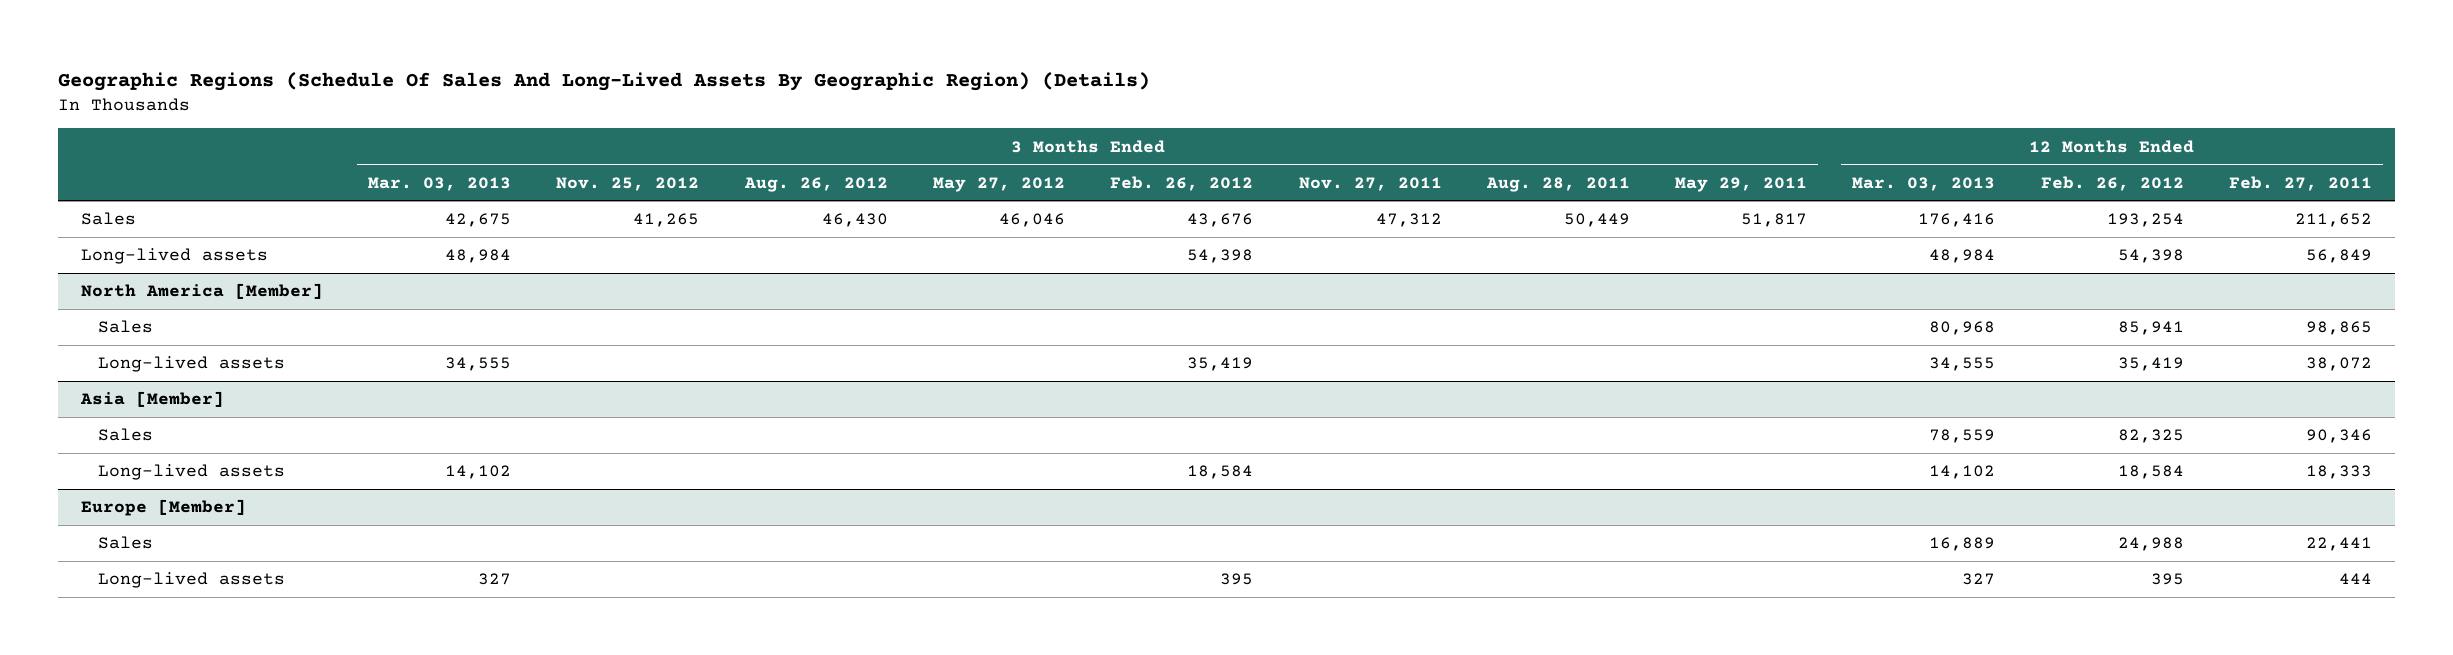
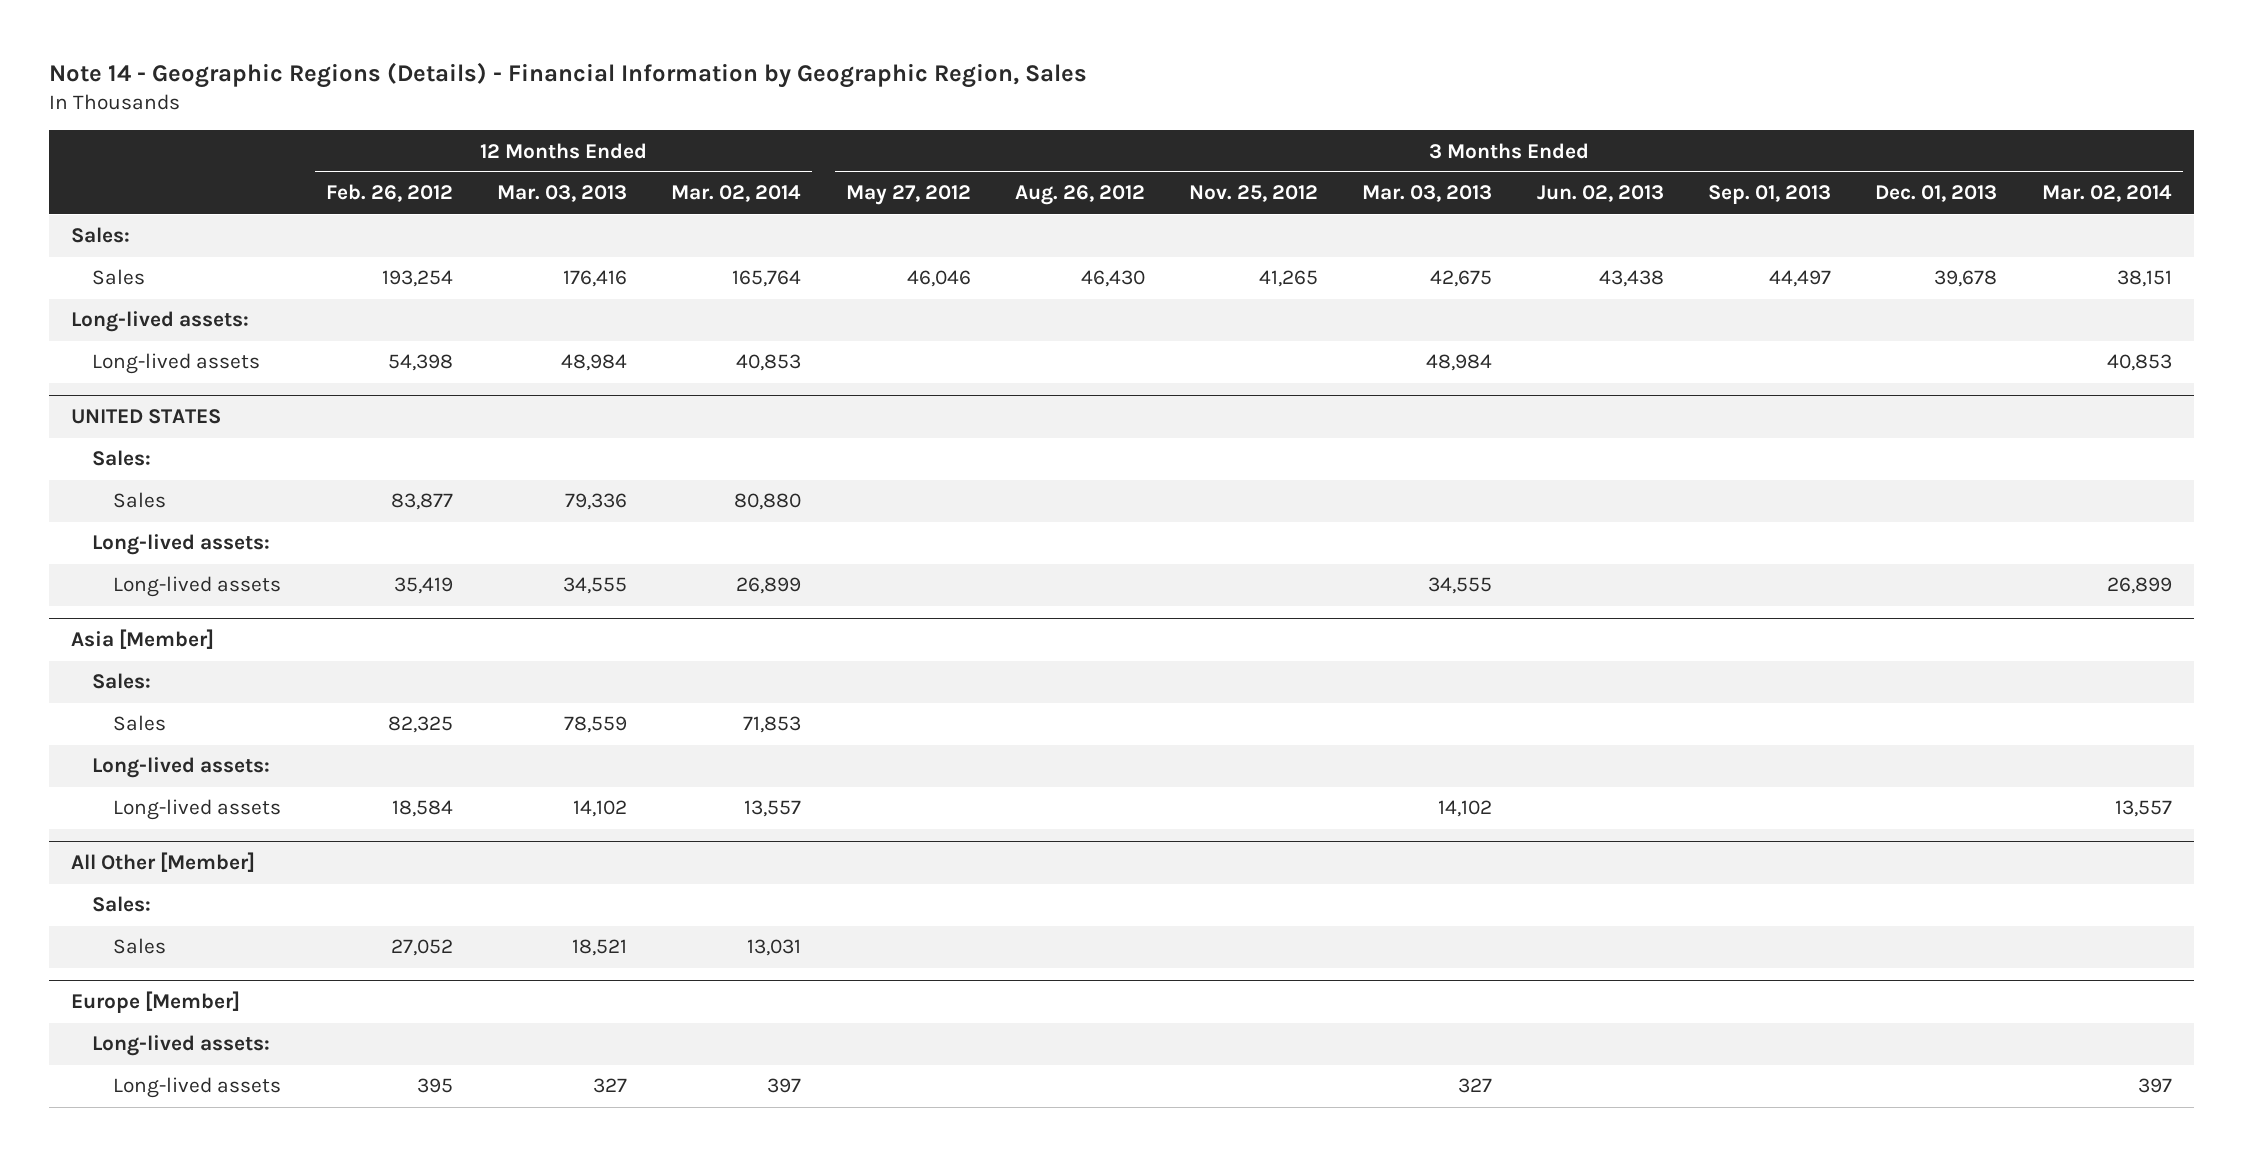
[58,72,1151,92] Geographic Regions (Schedule Of Sales And Long-Lived Assets By Geographic Region) (Details) -> [48,62,1087,89] Note 14 - Geographic Regions (Details) - Financial Information by Geographic Region, Sales
[1110,175,1254,191] Feb. 26, 2012 -> none
[1298,176,1442,191] Nov. 27, 2011 -> none
[1485,176,1630,192] Aug. 28, 2011 -> none
[1675,176,1808,192] May 29, 2011 -> none
[2229,175,2373,191] Feb. 27, 2011 -> none
none -> [671,185,802,203] Mar. 02, 2014
none -> [1536,185,1664,203] Jun. 02, 2013
none -> [1707,185,1831,205] Sep. 01, 2013
none -> [1875,185,1998,203] Dec. 01, 2013
none -> [2041,185,2172,203] Mar. 02, 2014
none -> [71,227,131,244] Sales:
none -> [71,311,250,333] Long-lived assets:
[80,283,323,300] North America [Member] -> none
none -> [71,409,222,425] UNITED STATES
none -> [92,450,152,467] Sales:
[1929,321,1996,336] 80,968 -> [565,493,628,511] 79,336
[2117,321,2184,336] 85,941 -> [390,493,453,511] 83,877
none -> [92,534,271,556] Long-lived assets:
none -> [92,673,152,690] Sales:
none -> [92,757,271,779] Long-lived assets:
none -> [71,852,256,873] All Other [Member]
none -> [92,896,152,913] Sales:
none -> [113,938,167,955] Sales
[97,536,153,550] Sales -> none
none -> [92,1035,271,1057] Long-lived assets:

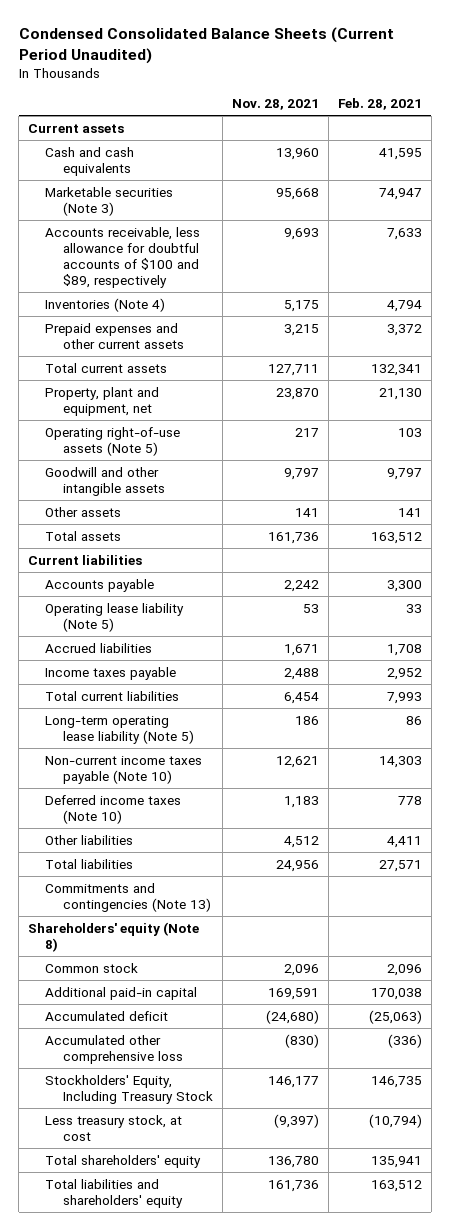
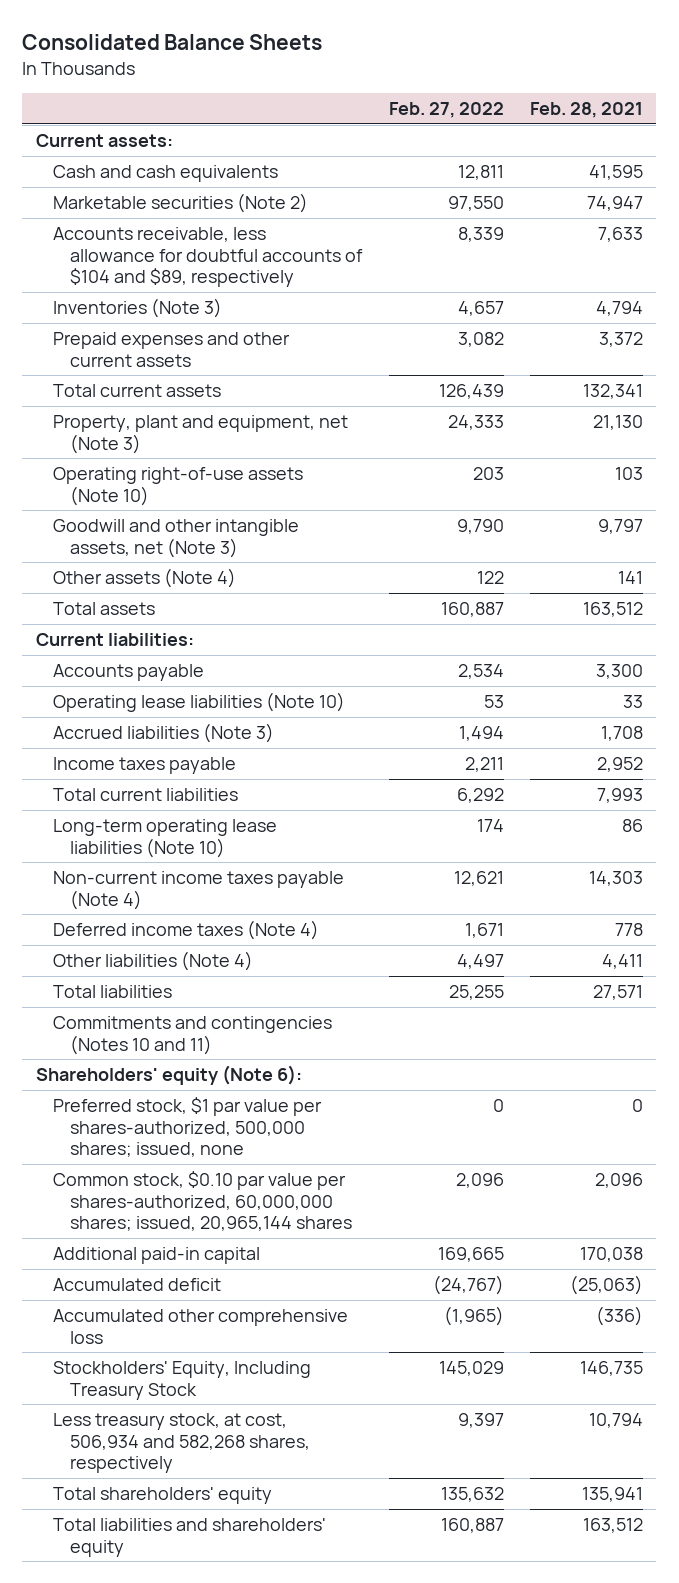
[18,27,394,64] Condensed Consolidated Balance Sheets (Current Period Unaudited) -> [22,34,323,51] Consolidated Balance Sheets
[231,98,319,110] Nov. 28, 2021 -> none
none -> [388,102,504,119] Feb. 27, 2022
[28,123,125,133] Current assets -> [35,134,173,148] Current assets:
[45,186,174,216] Marketable securities (Note 3) -> [52,193,308,214] Marketable securities (Note 2)
[45,226,201,288] Accounts receivable, less allowance for doubtful accounts of $100 and $89, respectively -> [52,227,364,288] Accounts receivable, less allowance for doubtful accounts of $104 and $89, respectively
[45,297,166,312] Inventories (Note 4) -> [52,298,222,319] Inventories (Note 3)
[45,386,160,416] Property, plant and equipment, net -> [52,415,348,454] Property, plant and equipment, net (Note 3)
[45,426,181,456] Operating right-of-use assets (Note 5) -> [52,467,303,506] Operating right-of-use assets (Note 10)
[45,466,165,496] Goodwill and other intangible assets -> [52,519,299,558] Goodwill and other intangible assets, net (Note 3)
[45,506,122,517] Other assets -> [52,568,236,589] Other assets (Note 4)
[28,554,143,565] Current liabilities -> [35,633,194,647] Current liabilities:
[45,602,185,632] Operating lease liability (Note 5) -> [52,692,345,713] Operating lease liabilities (Note 10)
[45,642,153,653] Accrued liabilities -> [52,723,274,744] Accrued liabilities (Note 3)
[45,715,194,744] Long-term operating lease liability (Note 5) -> [52,819,277,858] Long-term operating lease liabilities (Note 10)
[45,755,203,784] Non-current income taxes payable (Note 10) -> [52,871,344,910] Non-current income taxes payable (Note 4)
[45,794,182,824] Deferred income taxes (Note 10) -> [52,920,319,941] Deferred income taxes (Note 4)
[45,834,134,845] Other liabilities -> [52,951,253,972] Other liabilities (Note 4)
[45,882,211,912] Commitments and contingencies (Note 13) -> [52,1016,332,1055] Commitments and contingencies (Notes 10 and 11)
[28,921,200,952] Shareholders' equity (Note 8) -> [35,1065,302,1086] Shareholders' equity (Note 6):
none -> [52,1097,322,1158] Preferred stock, $1 par value per shares-authorized, 500,000 shares; issued, none
[45,962,139,973] Common stock -> [52,1171,353,1232] Common stock, $0.10 par value per shares-authorized, 60,000,000 shares; issued, 20,965,144 shares
[45,1114,183,1141] Less treasury stock, at cost -> [52,1413,311,1474] Less treasury stock, at cost, 506,934 and 582,268 shares, respectively
[368,1113,422,1128] (10,794) -> [589,1413,644,1429] 10,794

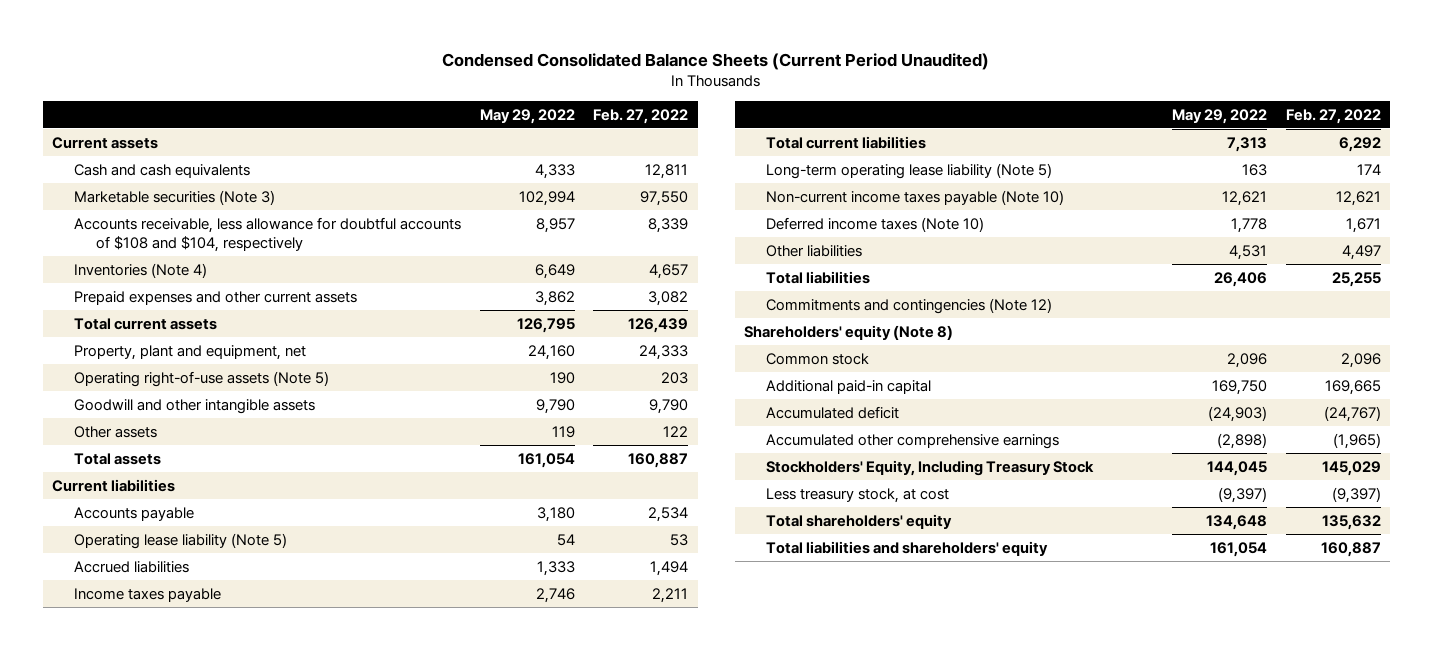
[22,34,323,51] Consolidated Balance Sheets -> [442,52,990,70] Condensed Consolidated Balance Sheets (Current Period Unaudited)
[530,102,644,119] Feb. 28, 2021 -> none
none -> [479,108,575,124] May 29, 2022
[35,134,173,148] Current assets: -> [52,136,159,149] Current assets
[52,193,308,214] Marketable securities (Note 2) -> [74,189,276,205] Marketable securities (Note 3)
[52,227,364,288] Accounts receivable, less allowance for doubtful accounts of $104 and $89, respectively -> [74,216,462,252] Accounts receivable, less allowance for doubtful accounts of $108 and $104, respectively
[52,298,222,319] Inventories (Note 3) -> [74,262,208,278] Inventories (Note 4)
[52,415,348,454] Property, plant and equipment, net (Note 3) -> [74,344,307,360] Property, plant and equipment, net
[52,467,303,506] Operating right-of-use assets (Note 10) -> [74,370,330,387] Operating right-of-use assets (Note 5)
[52,519,299,558] Goodwill and other intangible assets, net (Note 3) -> [74,398,316,414] Goodwill and other intangible assets
[52,568,236,589] Other assets (Note 4) -> [74,425,158,438] Other assets
[35,633,194,647] Current liabilities: -> [52,478,176,492] Current liabilities
[52,692,345,713] Operating lease liabilities (Note 10) -> [74,532,288,549] Operating lease liability (Note 5)
[52,723,274,744] Accrued liabilities (Note 3) -> [74,560,190,573] Accrued liabilities
[52,819,277,858] Long-term operating lease liabilities (Note 10) -> [766,162,1053,179] Long-term operating lease liability (Note 5)
[52,871,344,910] Non-current income taxes payable (Note 4) -> [766,189,1065,205] Non-current income taxes payable (Note 10)
[52,920,319,941] Deferred income taxes (Note 4) -> [766,216,985,232] Deferred income taxes (Note 10)
[52,951,253,972] Other liabilities (Note 4) -> [766,244,863,257] Other liabilities
[52,1097,322,1158] Preferred stock, $1 par value per shares-authorized, 500,000 shares; issued, none -> none
[52,1016,332,1055] Commitments and contingencies (Notes 10 and 11) -> [766,297,1053,314] Commitments and contingencies (Note 12)
[35,1065,302,1086] Shareholders' equity (Note 6): -> [744,324,954,340] Shareholders' equity (Note 8)
[52,1171,353,1232] Common stock, $0.10 par value per shares-authorized, 60,000,000 shares; issued, 20,965,144 shares -> [766,352,870,365] Common stock
[52,1309,348,1344] Accumulated other comprehensive loss -> [766,433,1060,449] Accumulated other comprehensive earnings
[52,1413,311,1474] Less treasury stock, at cost, 506,934 and 582,268 shares, respectively -> [766,487,950,503] Less treasury stock, at cost
[457,1413,504,1429] 9,397 -> [1331,486,1381,503] (9,397)

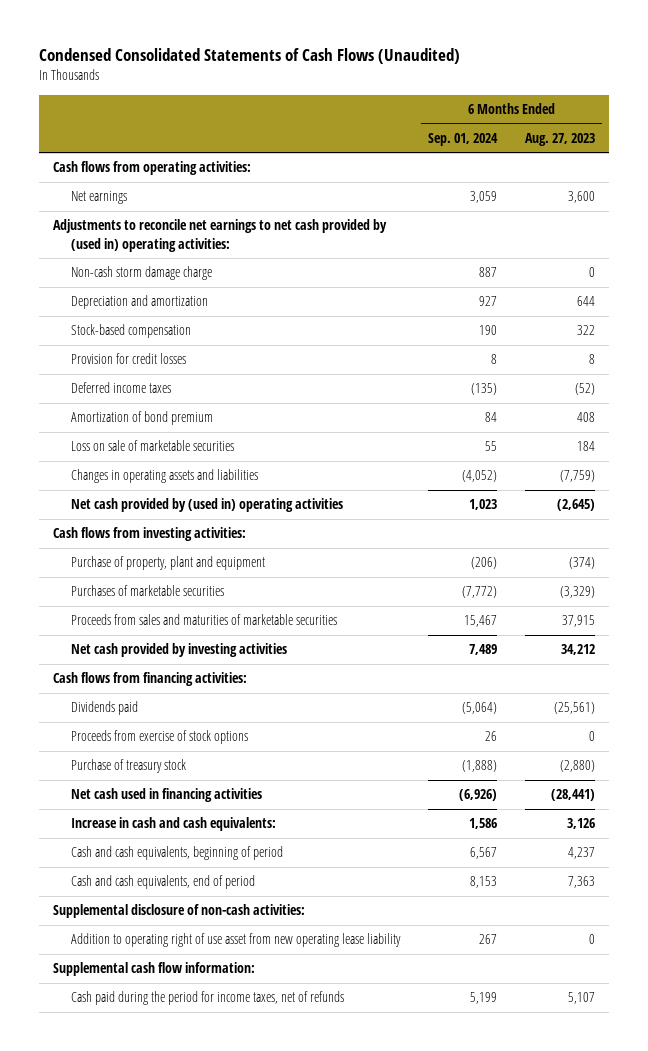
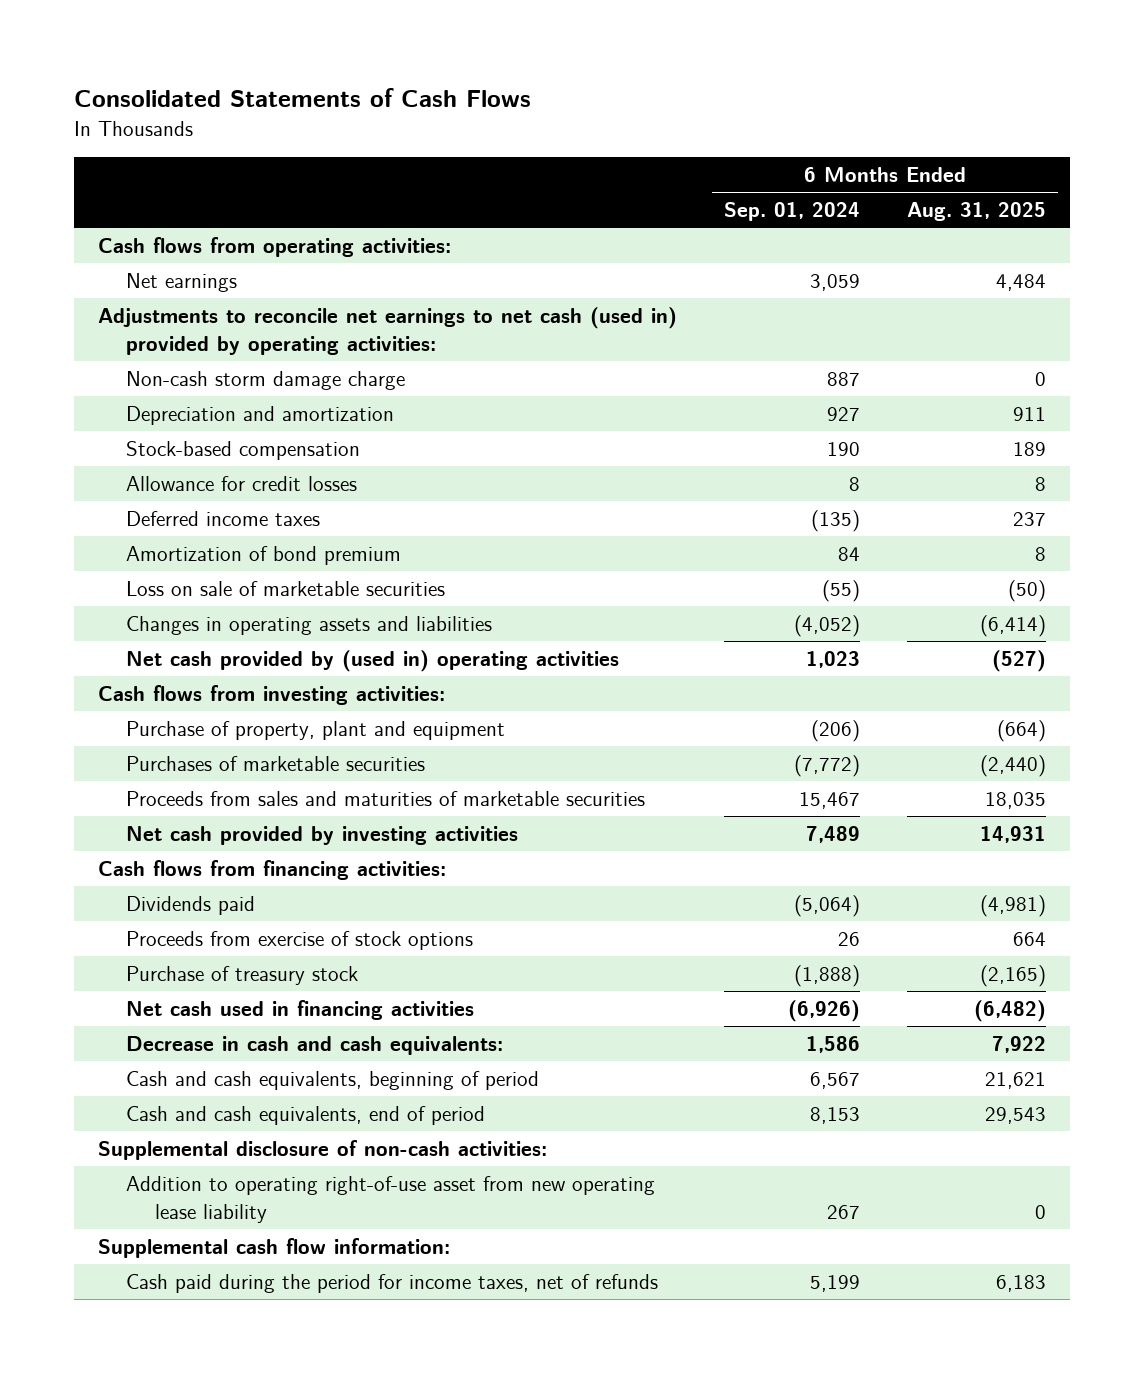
[38,48,460,65] Condensed Consolidated Statements of Cash Flows (Unaudited) -> [74,88,532,108] Consolidated Statements of Cash Flows
[525,132,596,146] Aug. 27, 2023 -> none
none -> [907,202,1047,222] Aug. 31, 2025
[53,219,388,252] Adjustments to reconcile net earnings to net cash provided by (used in) operating activities: -> [97,307,677,355] Adjustments to reconcile net earnings to net cash (used in) provided by operating activities:
[71,353,187,365] Provision for credit losses -> [126,476,358,492] Allowance for credit losses
[485,441,498,452] 55 -> [822,580,861,603] (55)
[71,817,277,832] Increase in cash and cash equivalents: -> [126,1036,504,1056] Decrease in cash and cash equivalents:
[71,933,402,948] Addition to operating right of use asset from new operating lease liability -> [126,1176,656,1223] Addition to operating right-of-use asset from new operating lease liability

